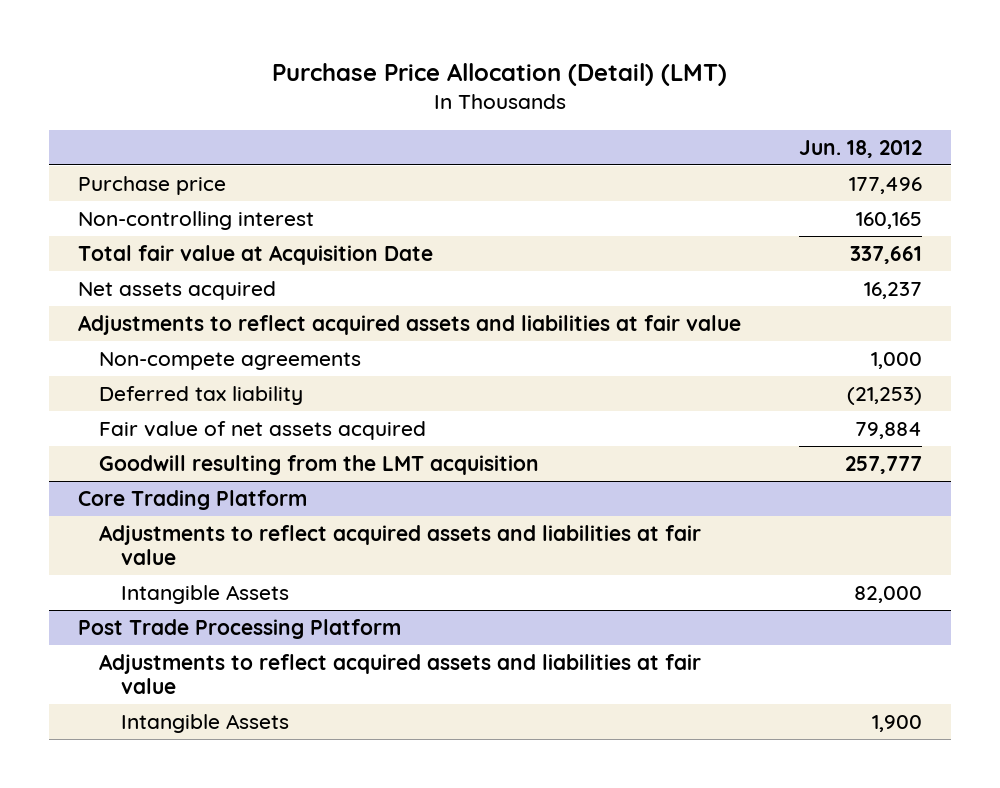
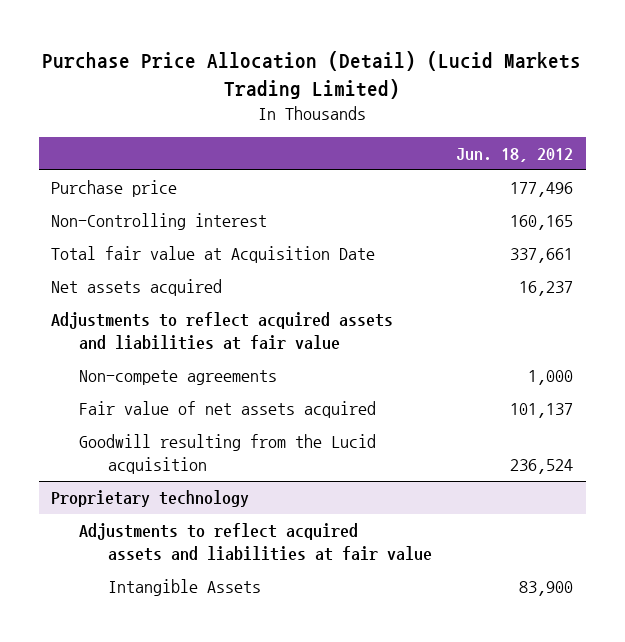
[272,63,728,87] Purchase Price Allocation (Detail) (LMT) -> [42,50,582,99] Purchase Price Allocation (Detail) (Lucid Markets Trading Limited)
[77,210,314,230] Non-controlling interest -> [51,213,268,231] Non-Controlling interest
[99,385,304,405] Deferred tax liability -> none
[77,489,307,510] Core Trading Platform -> none
[99,524,702,565] Adjustments to reflect acquired assets and liabilities at fair value -> none
[120,584,289,604] Intangible Assets -> none
[77,618,401,639] Post Trade Processing Platform -> none
[855,421,923,439] 79,884 -> [510,403,574,419] 101,137
[99,454,540,475] Goodwill resulting from the LMT acquisition -> [79,434,377,475] Goodwill resulting from the Lucid acquisition
[845,455,923,474] 257,777 -> [510,459,574,475] 236,524
none -> [51,490,250,508] Proprietary technology
[872,714,923,732] 1,900 -> [519,581,574,597] 83,900

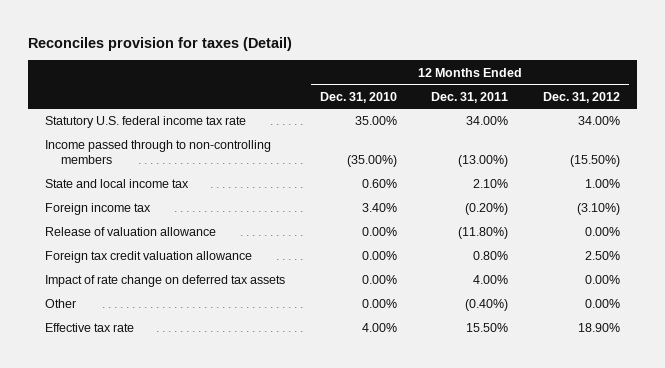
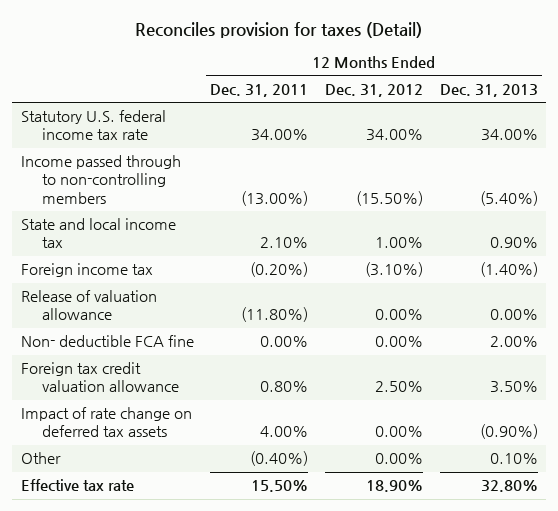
[319,91,397,103] Dec. 31, 2010 -> none
none -> [439,83,538,97] Dec. 31, 2013
none -> [20,335,194,348] Non- deductible FCA fine

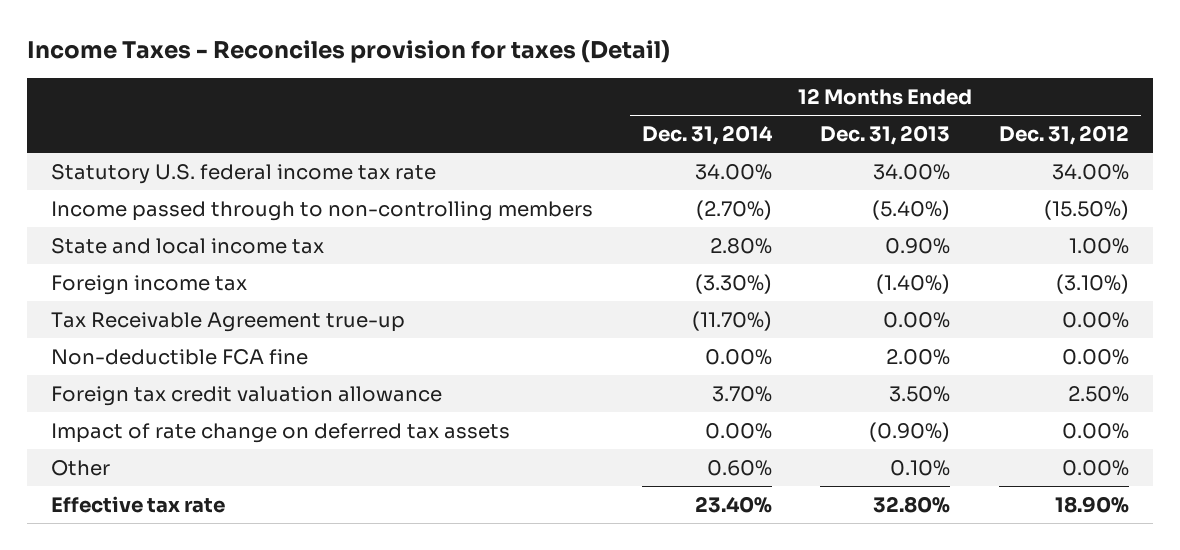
[135,21,423,38] Reconciles provision for taxes (Detail) -> [27,40,671,64] Income Taxes - Reconciles provision for taxes (Detail)
[210,83,309,97] Dec. 31, 2011 -> none
none -> [641,125,773,146] Dec. 31, 2014
[20,290,157,321] Release of valuation allowance -> [51,311,406,332] Tax Receivable Agreement true-up
[20,335,194,348] Non- deductible FCA fine -> [51,348,309,365] Non-deductible FCA fine

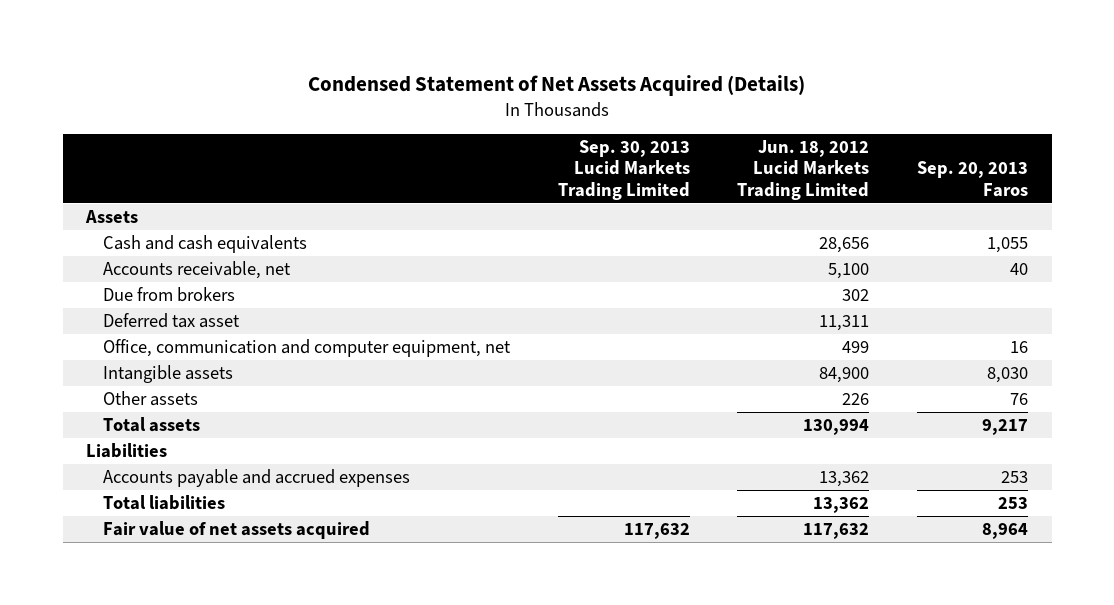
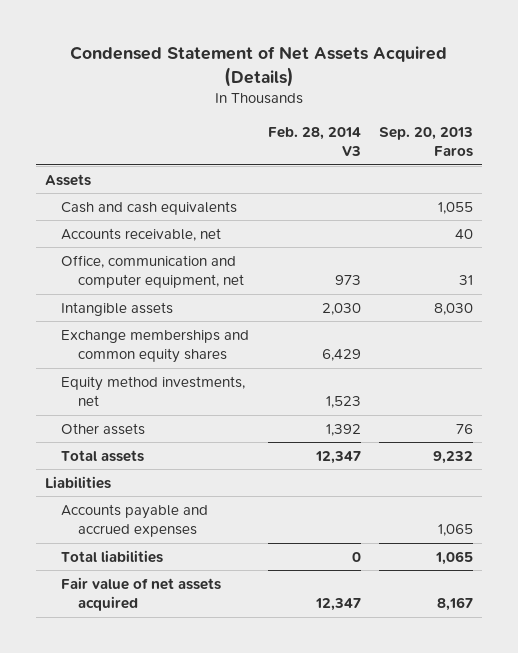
[557,140,690,200] Sep. 30, 2013 Lucid Markets Trading Limited -> none
[737,140,870,200] Jun. 18, 2012 Lucid Markets Trading Limited -> none
none -> [267,126,361,157] Feb. 28, 2014 V3
[103,287,236,303] Due from brokers -> none
[103,313,241,329] Deferred tax asset -> none
[1009,341,1028,354] 16 -> [458,275,473,286] 31
none -> [61,329,250,364] Exchange memberships and common equity shares
none -> [61,375,246,407] Equity method investments, net
[981,419,1028,436] 9,217 -> [432,450,473,464] 9,232
[1000,471,1028,484] 253 -> [437,524,473,537] 1,065
[997,497,1028,510] 253 -> [434,550,473,565] 1,065
[981,523,1028,540] 8,964 -> [436,597,473,612] 8,167

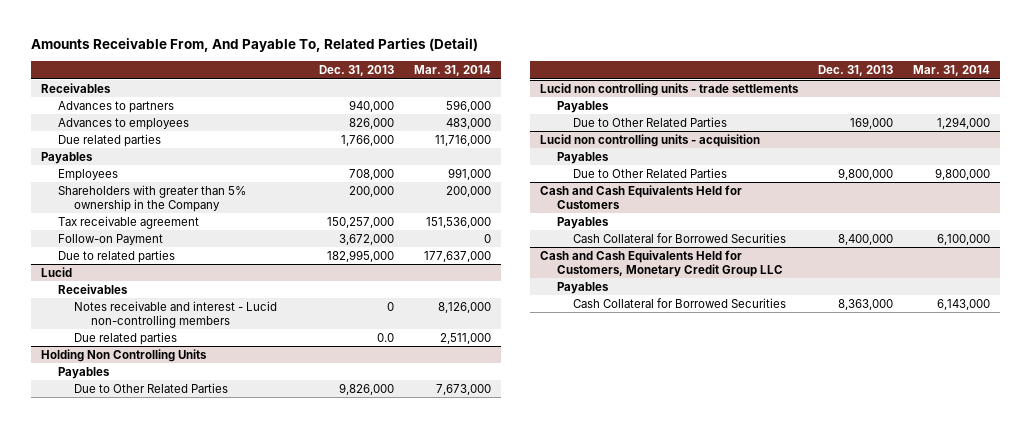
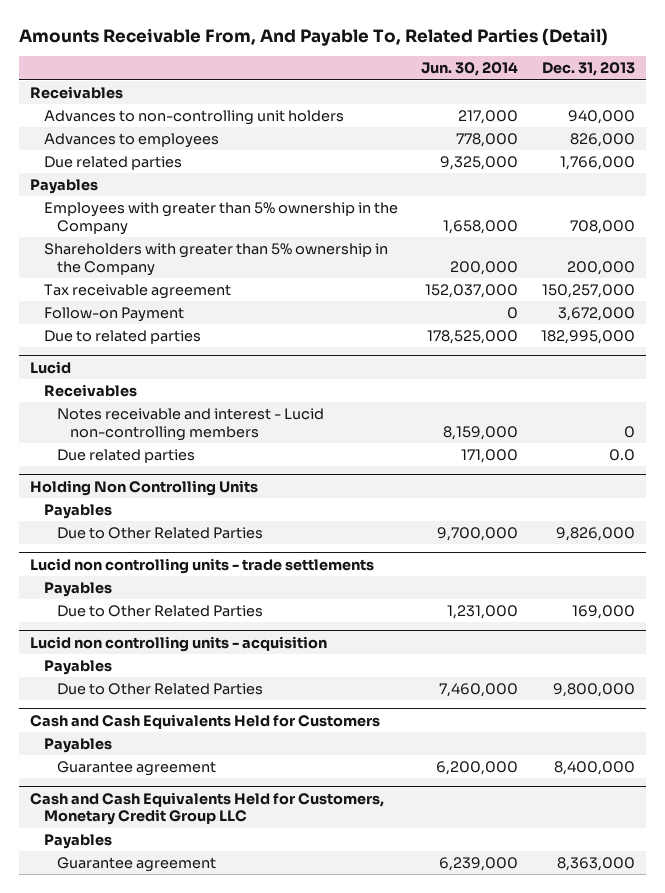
[414,65,492,77] Mar. 31, 2014 -> none
none -> [420,62,518,77] Jun. 30, 2014
[57,100,174,113] Advances to partners -> [43,110,344,126] Advances to non-controlling unit holders
[57,168,118,181] Employees -> [43,202,398,235] Employees with greater than 5% ownership in the Company
[573,232,787,243] Cash Collateral for Borrowed Securities -> none
none -> [56,761,216,777] Guarantee agreement
[573,297,787,308] Cash Collateral for Borrowed Securities -> [56,857,216,873] Guarantee agreement

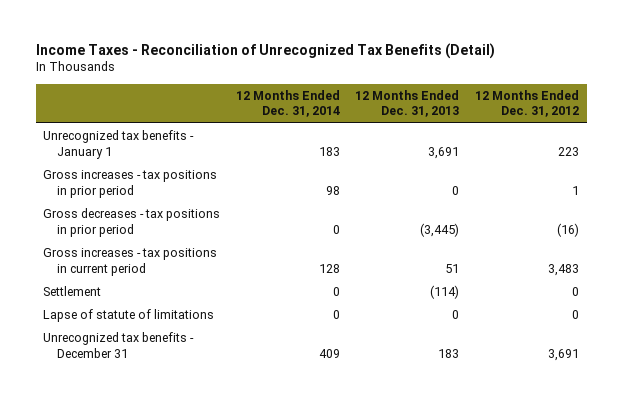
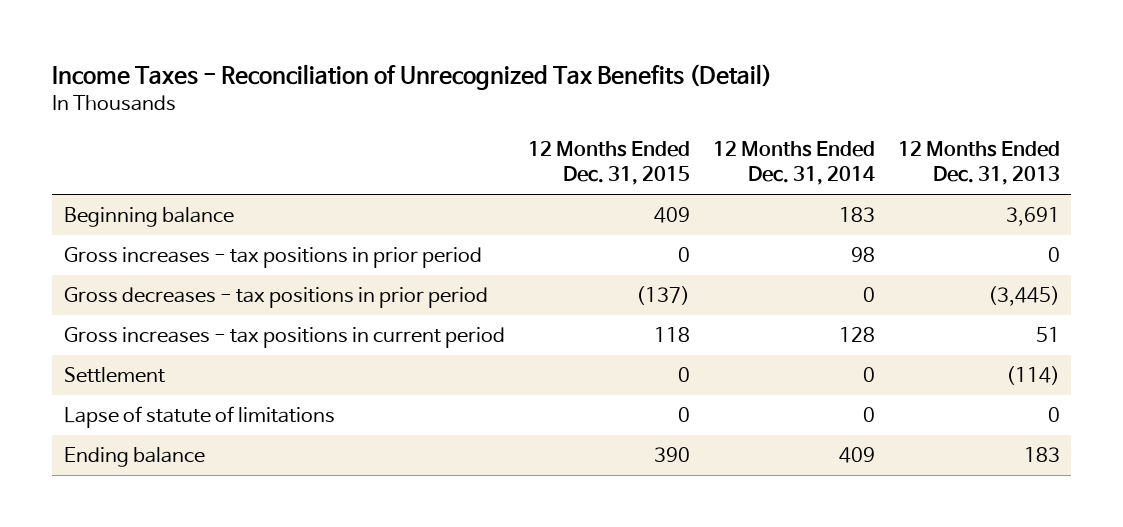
[474,89,579,118] 12 Months Ended Dec. 31, 2012 -> none
none -> [527,141,690,186] 12 Months Ended Dec. 31, 2015
[43,130,195,159] Unrecognized tax benefits - January 1 -> [63,207,234,228] Beginning balance
[43,332,195,358] Unrecognized tax benefits - December 31 -> [63,447,205,468] Ending balance

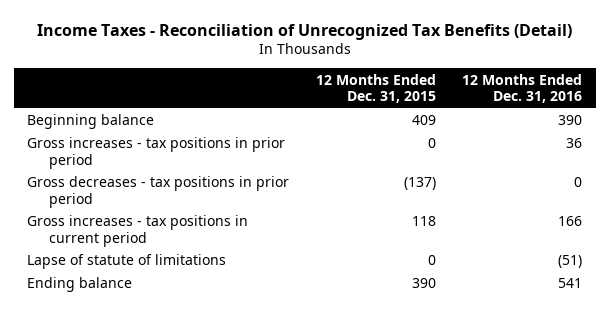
[712,141,875,186] 12 Months Ended Dec. 31, 2014 -> none
[897,141,1060,186] 12 Months Ended Dec. 31, 2013 -> none
none -> [462,73,583,104] 12 Months Ended Dec. 31, 2016
[63,367,165,384] Settlement -> none

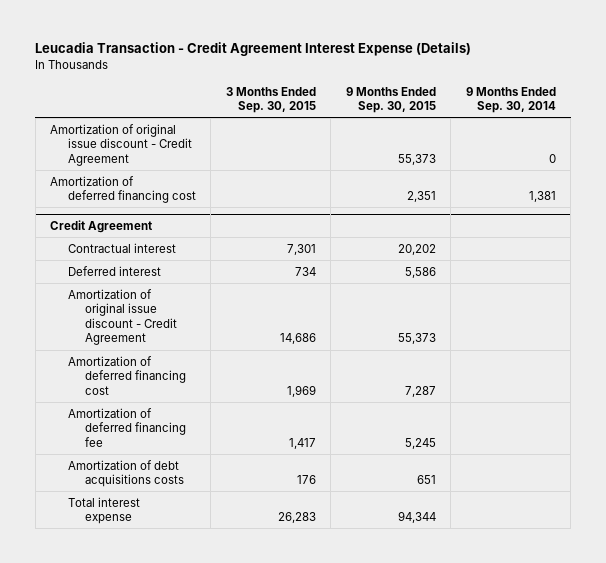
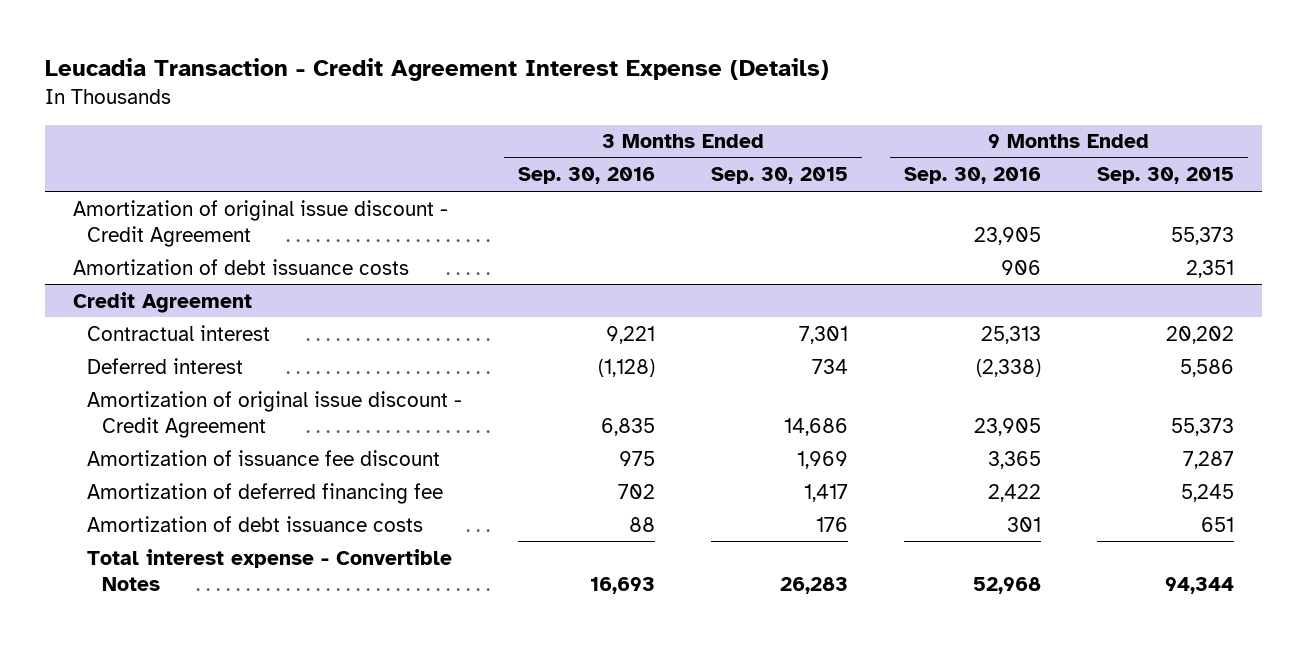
[465,86,556,114] 9 Months Ended Sep. 30, 2014 -> none
none -> [518,167,656,185] Sep. 30, 2016
none -> [904,167,1042,185] Sep. 30, 2016
[50,175,196,204] Amortization of deferred financing cost -> [72,258,409,275] Amortization of debt issuance costs
[67,355,187,395] Amortization of deferred financing cost -> [87,449,441,466] Amortization of issuance fee discount
[67,459,185,488] Amortization of debt acquisitions costs -> [87,515,424,532] Amortization of debt issuance costs
[67,496,140,525] Total interest expense -> [87,548,453,591] Total interest expense - Convertible Notes

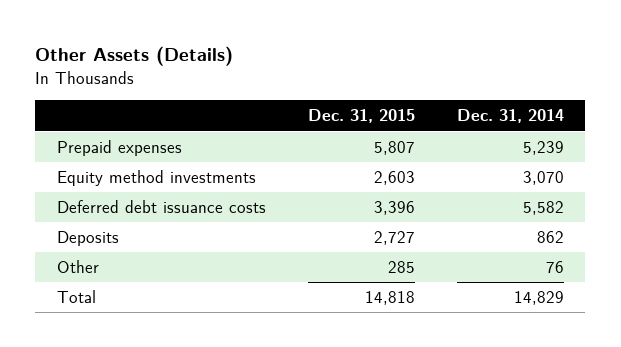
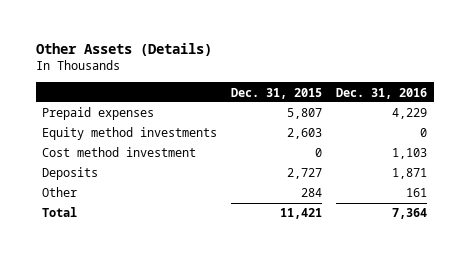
[456,109,564,124] Dec. 31, 2014 -> none
none -> [335,87,427,99] Dec. 31, 2016
[56,199,266,213] Deferred debt issuance costs -> none
none -> [42,147,197,158] Cost method investment
[387,260,415,273] 285 -> [301,188,323,198] 284
[364,290,415,305] 14,818 -> [280,208,323,220] 11,421

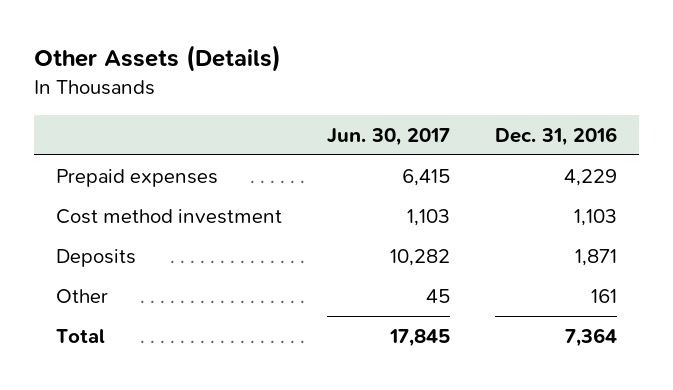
[231,87,323,99] Dec. 31, 2015 -> none
none -> [327,127,451,146] Jun. 30, 2017
[42,127,218,141] Equity method investments -> none

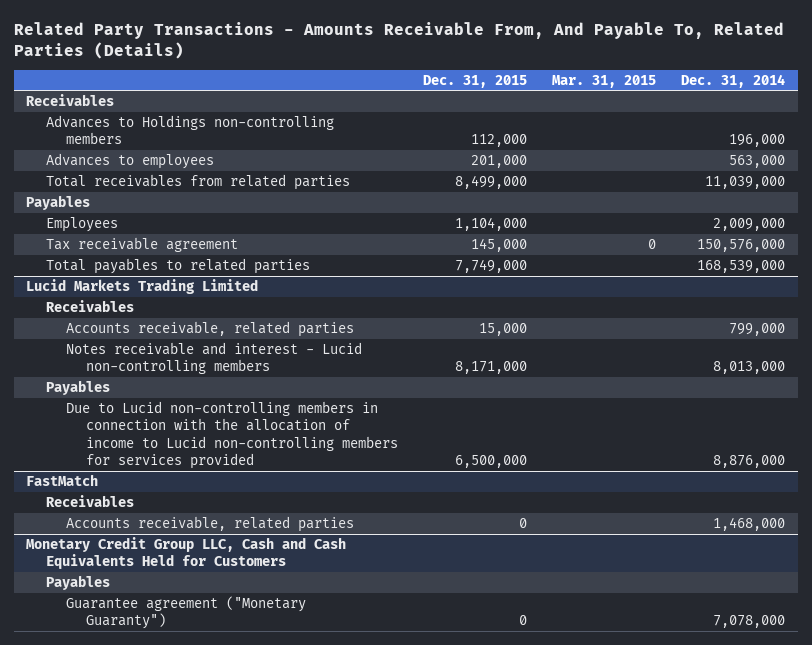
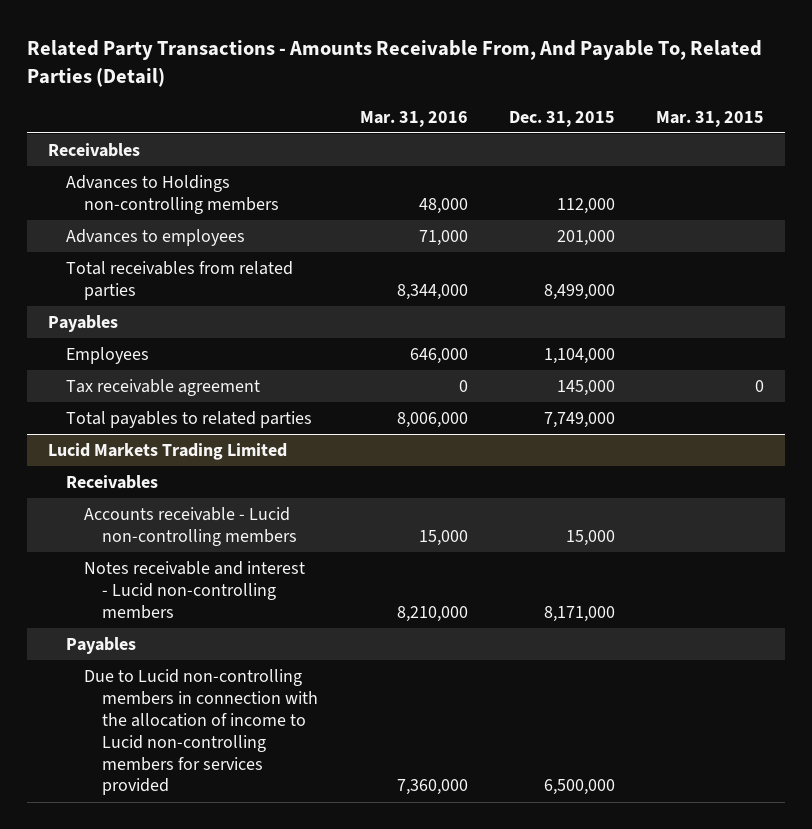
[13,21,784,60] Related Party Transactions - Amounts Receivable From, And Payable To, Related Parties (Details) -> [27,40,763,87] Related Party Transactions - Amounts Receivable From, And Payable To, Related Parties (Detail)
[681,73,786,88] Dec. 31, 2014 -> none
none -> [359,110,468,127] Mar. 31, 2016
[66,321,355,338] Accounts receivable, related parties -> [84,506,298,546] Accounts receivable - Lucid non-controlling members
[26,474,99,487] FastMatch -> none
[46,495,135,508] Receivables -> none
[66,516,355,533] Accounts receivable, related parties -> none
[26,537,347,570] Monetary Credit Group LLC, Cash and Cash Equivalents Held for Customers -> none
[46,575,111,591] Payables -> none
[66,596,307,630] Guarantee agreement ("Monetary Guaranty") -> none

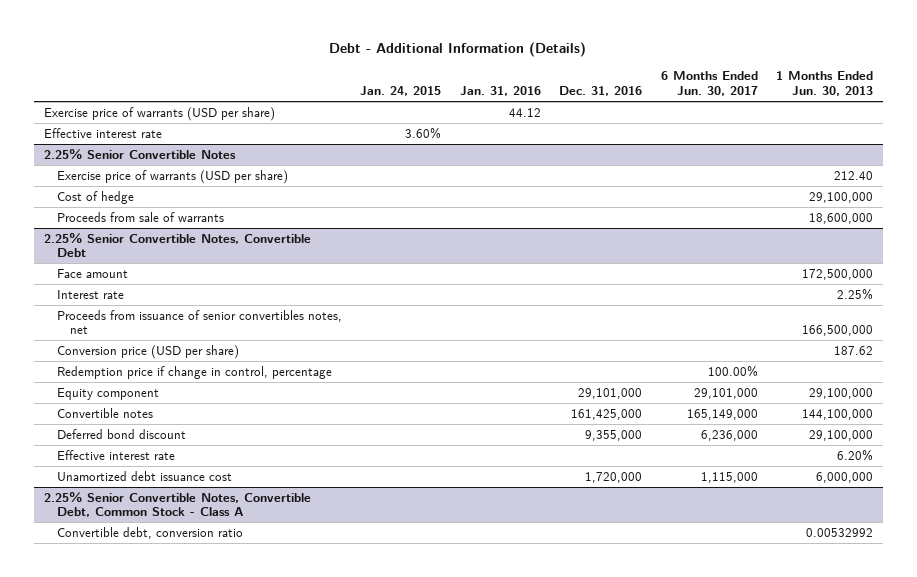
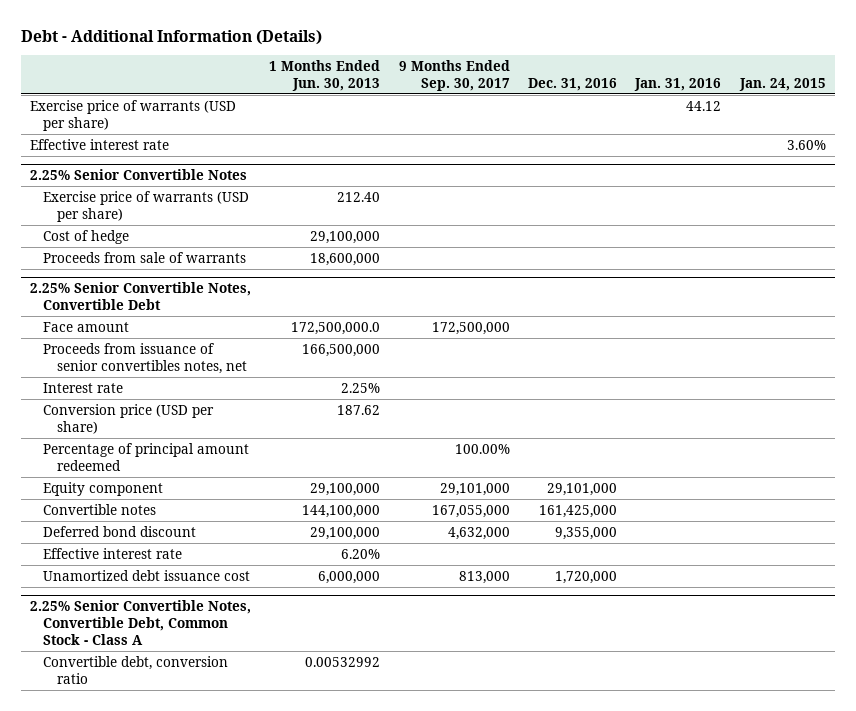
[660,71,758,97] 6 Months Ended Jun. 30, 2017 -> none
none -> [398,59,510,91] 9 Months Ended Sep. 30, 2017
[802,268,874,280] 172,500,000 -> [291,321,381,335] 172,500,000.0
[56,289,124,299] Interest rate -> [43,382,124,393] Interest rate
[56,365,332,379] Redemption price if change in control, percentage -> none
none -> [43,442,250,471] Percentage of principal amount redeemed

